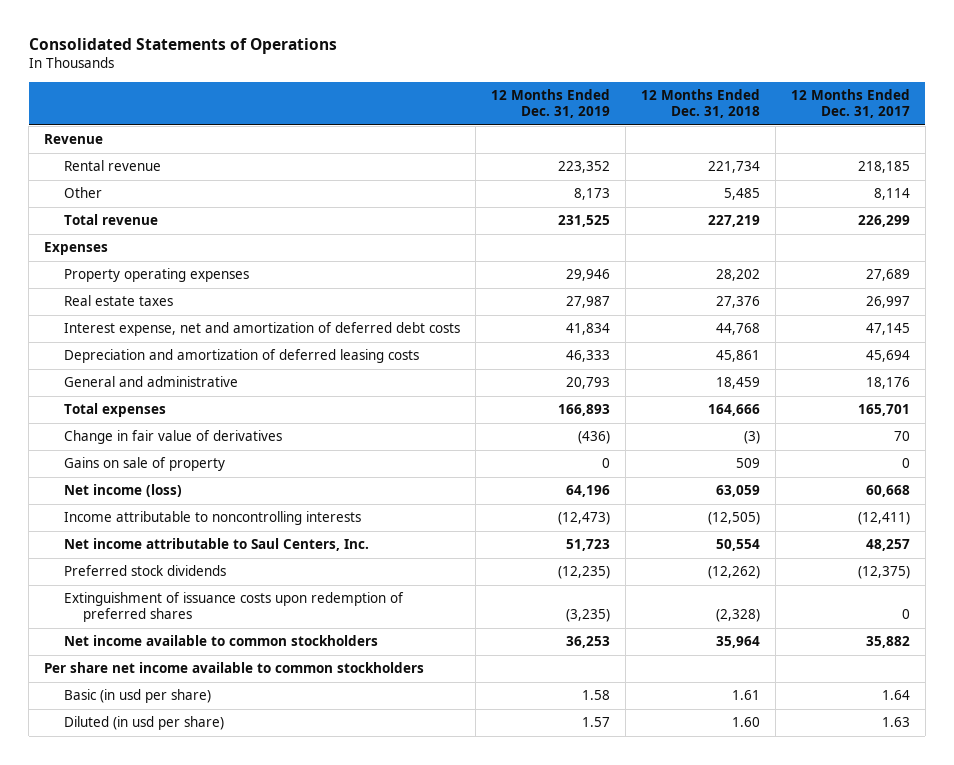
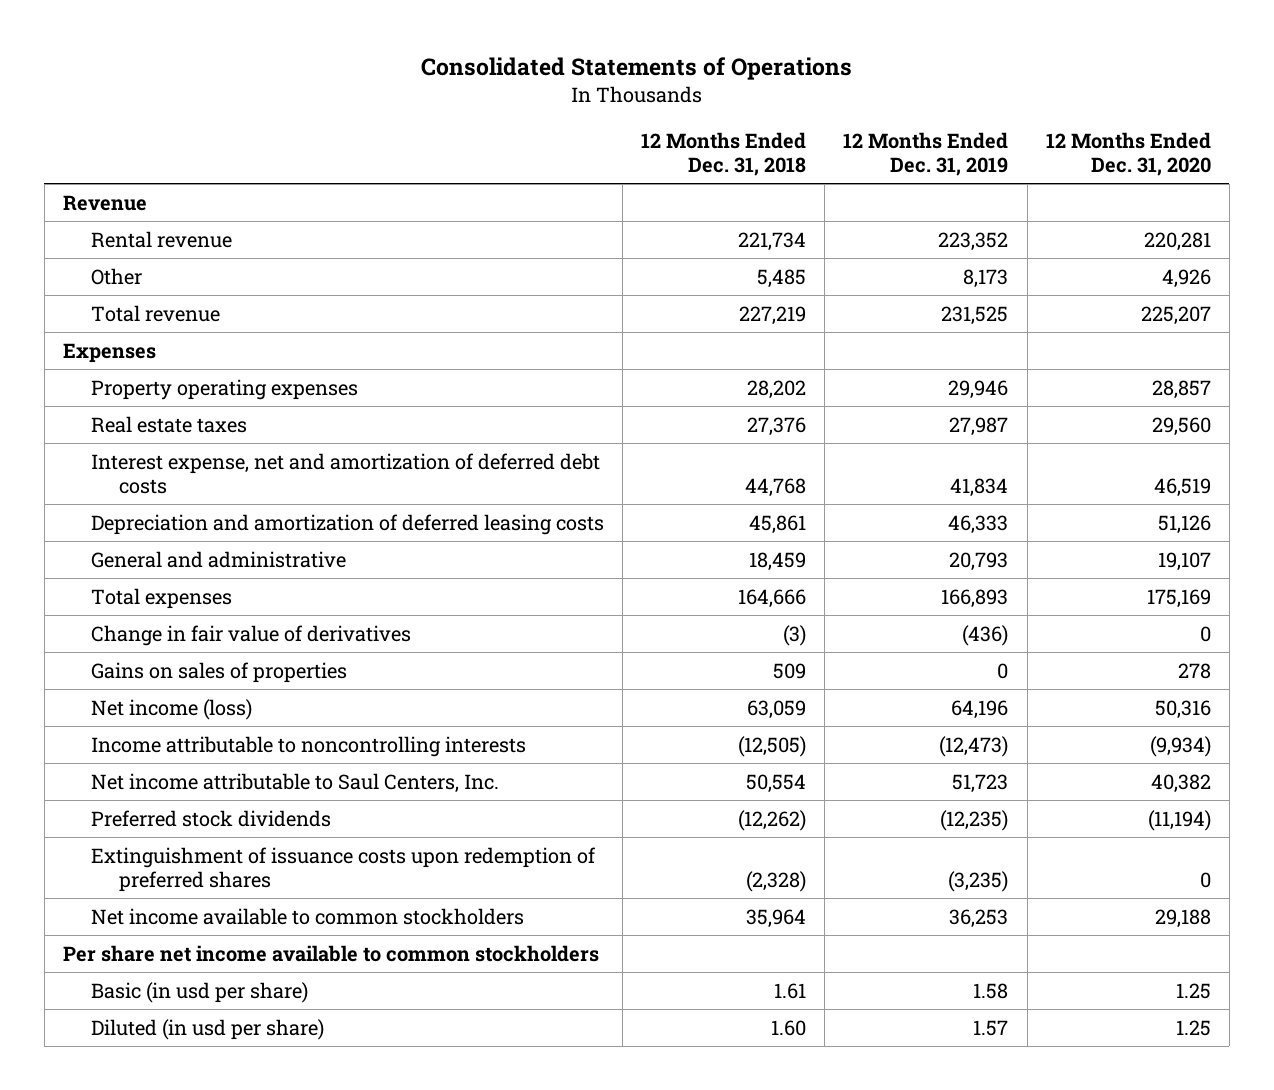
[790,89,910,119] 12 Months Ended Dec. 31, 2017 -> none
none -> [1045,131,1211,176] 12 Months Ended Dec. 31, 2020
[63,457,225,472] Gains on sale of property -> [90,661,347,683] Gains on sales of properties

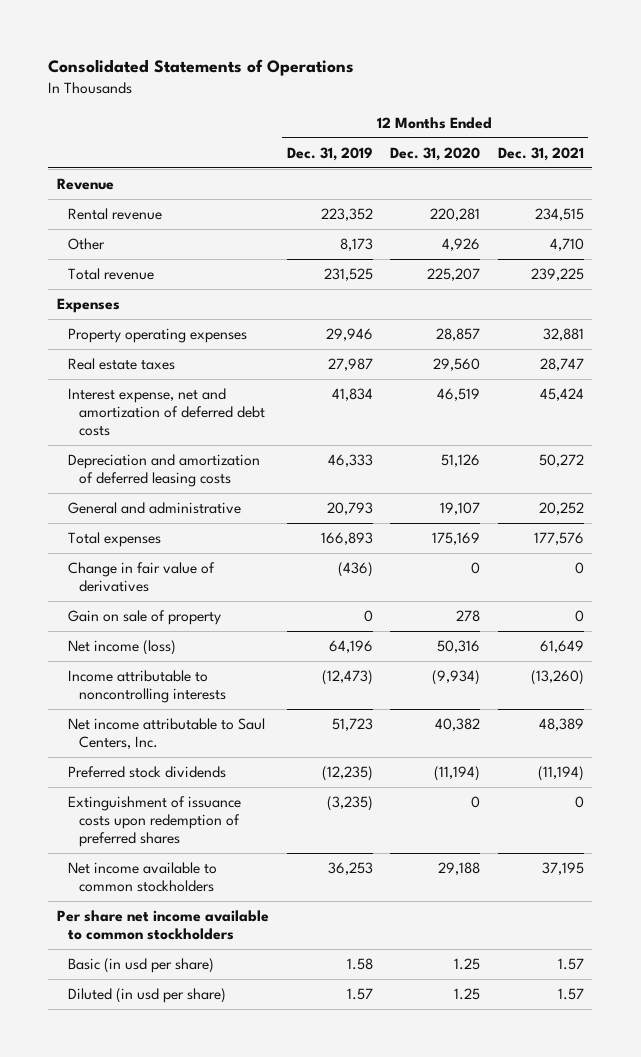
[641,131,807,176] 12 Months Ended Dec. 31, 2018 -> none
none -> [497,146,584,161] Dec. 31, 2021
[90,661,347,683] Gains on sales of properties -> [68,610,222,626] Gain on sale of property

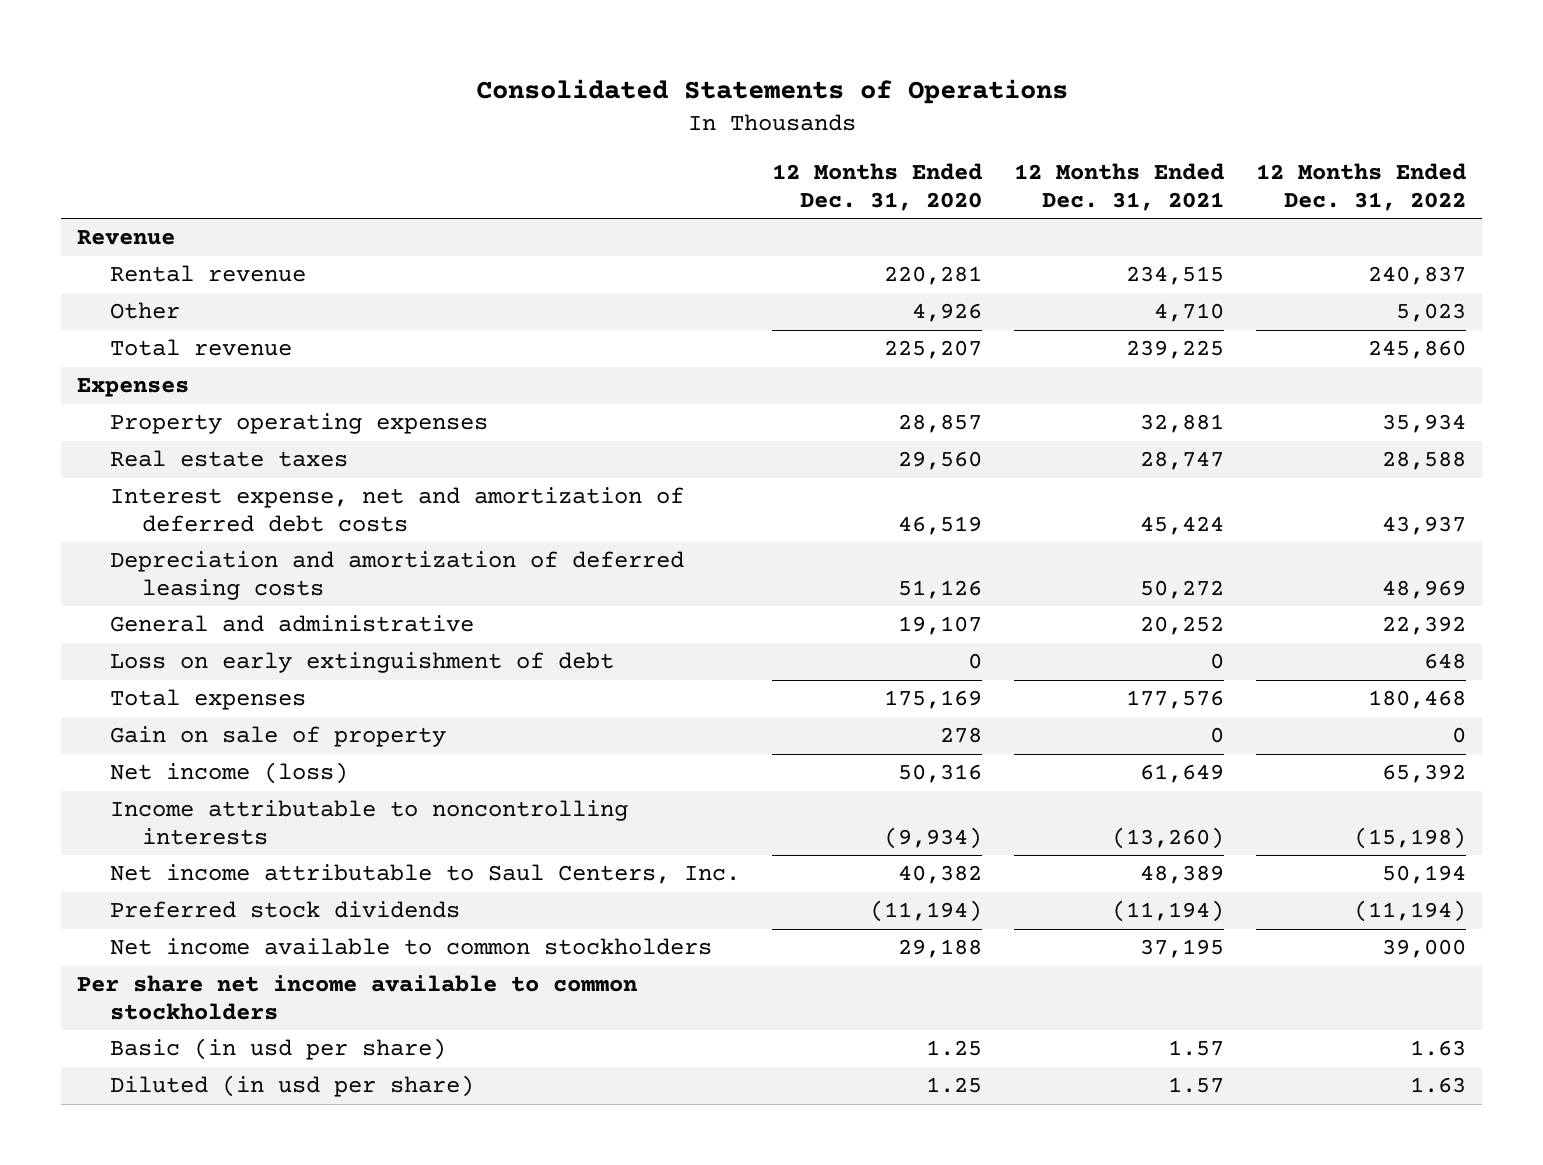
[286,146,373,161] Dec. 31, 2019 -> none
none -> [1255,163,1466,211] 12 Months Ended Dec. 31, 2022
none -> [109,652,614,674] Loss on early extinguishment of debt
[68,562,216,592] Change in fair value of derivatives -> none
[68,796,242,847] Extinguishment of issuance costs upon redemption of preferred shares -> none

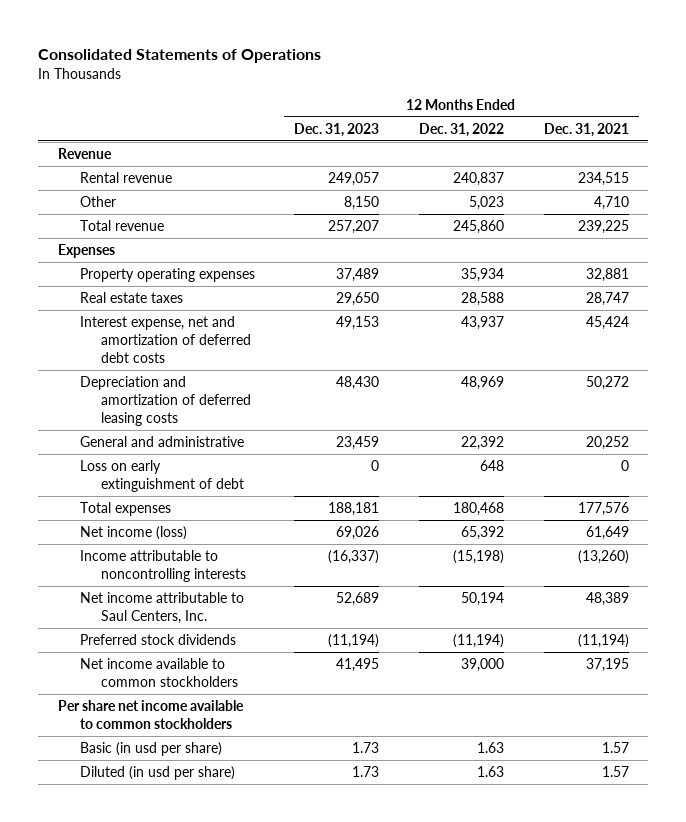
[771,163,982,211] 12 Months Ended Dec. 31, 2020 -> none
none -> [294,122,380,137] Dec. 31, 2023
[109,726,446,748] Gain on sale of property -> none

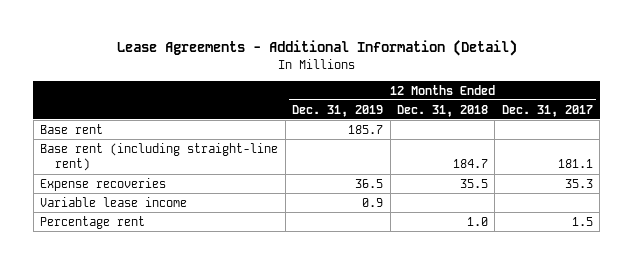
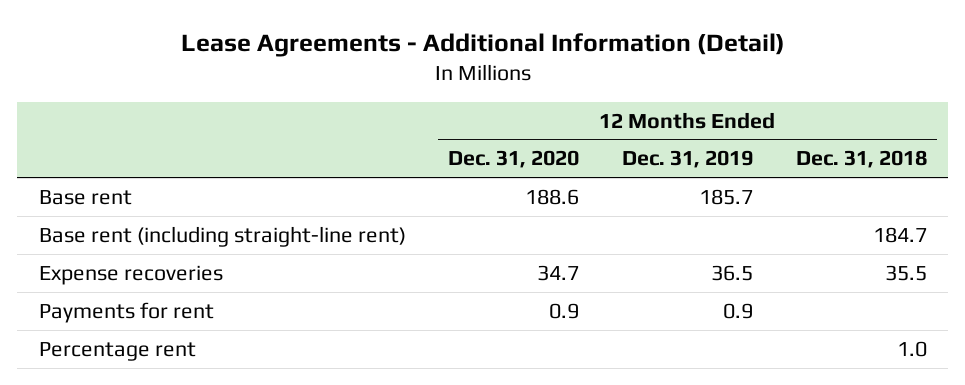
[501,104,593,117] Dec. 31, 2017 -> none
none -> [448,150,580,169] Dec. 31, 2020
[40,196,188,207] Variable lease income -> none
none -> [38,301,214,323] Payments for rent

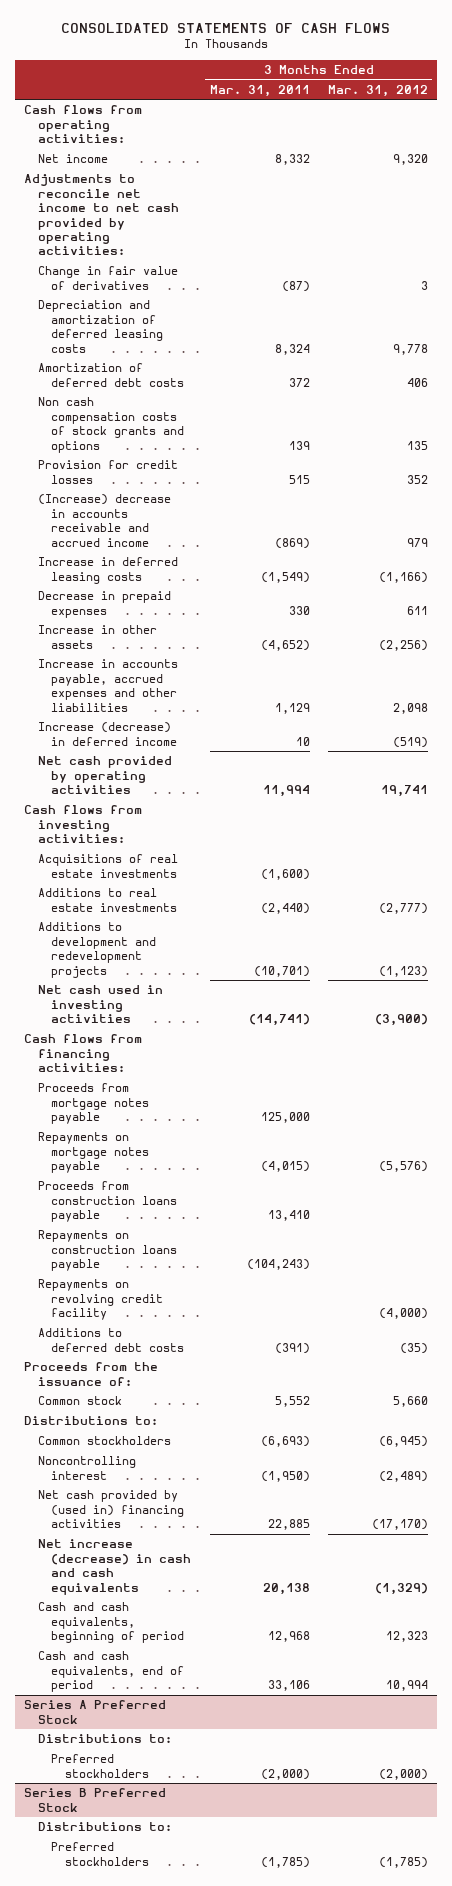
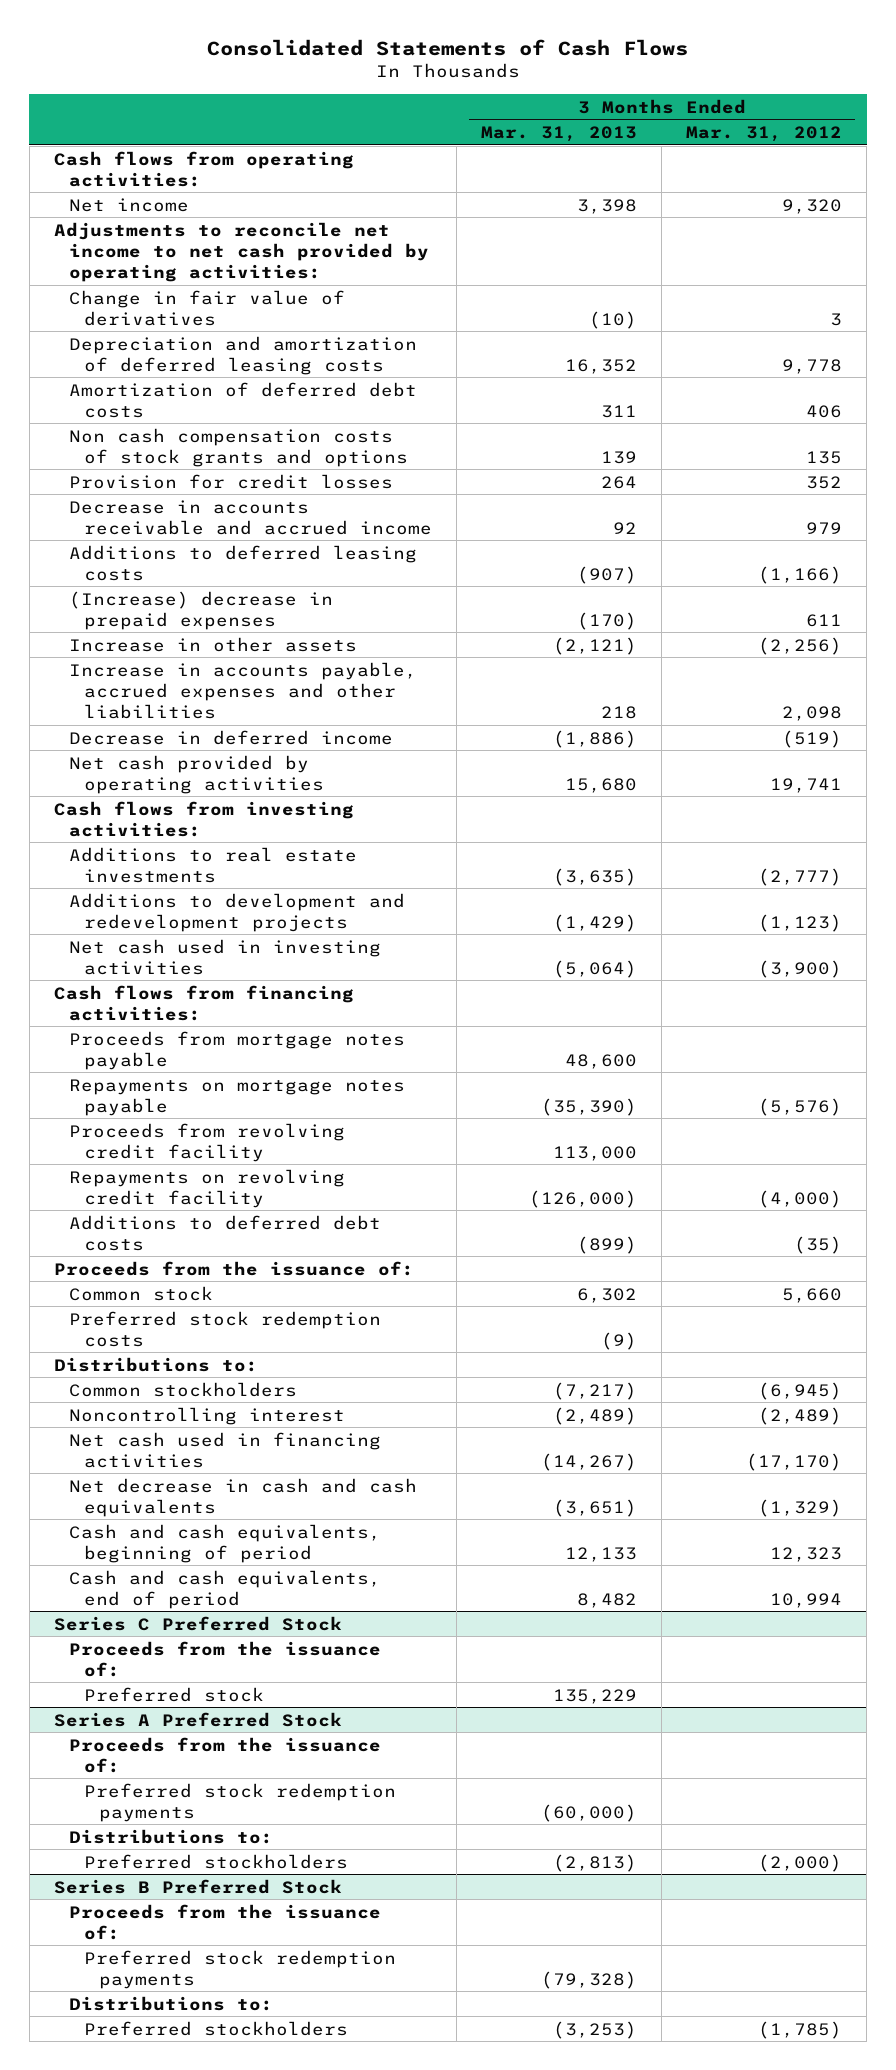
[60,22,390,33] CONSOLIDATED STATEMENTS OF CASH FLOWS -> [207,39,689,57] Consolidated Statements of Cash Flows
[209,84,310,97] Mar. 31, 2011 -> none
none -> [481,125,638,142] Mar. 31, 2013
[37,494,171,547] (Increase) decrease in accounts receivable and accrued income -> [68,499,432,535] Decrease in accounts receivable and accrued income
[37,557,178,584] Increase in deferred leasing costs -> [68,544,417,581] Additions to deferred leasing costs
[37,591,171,618] Decrease in prepaid expenses -> [68,590,333,630] (Increase) decrease in prepaid expenses
[37,722,178,746] Increase (decrease) in deferred income -> [68,729,393,745] Decrease in deferred income
[37,854,178,878] Acquisitions of real estate investments -> none
[37,1181,178,1223] Proceeds from construction loans payable -> none
[37,1230,178,1272] Repayments on construction loans payable -> none
none -> [68,1122,345,1162] Proceeds from revolving credit facility
none -> [68,1310,381,1347] Preferred stock redemption costs
[37,1490,185,1529] Net cash provided by (used in) financing activities -> [68,1431,381,1468] Net cash used in financing activities
[37,1539,192,1595] Net increase (decrease) in cash and cash equivalents -> [68,1477,417,1517] Net decrease in cash and cash equivalents
none -> [53,1615,342,1631] Series C Preferred Stock
none -> [68,1640,381,1677] Proceeds from the issuance of:
none -> [83,1686,264,1702] Preferred stock
none -> [68,1736,381,1773] Proceeds from the issuance of:
none -> [83,1782,396,1822] Preferred stock redemption payments
none -> [68,1903,381,1940] Proceeds from the issuance of:
none -> [83,1949,396,1989] Preferred stock redemption payments

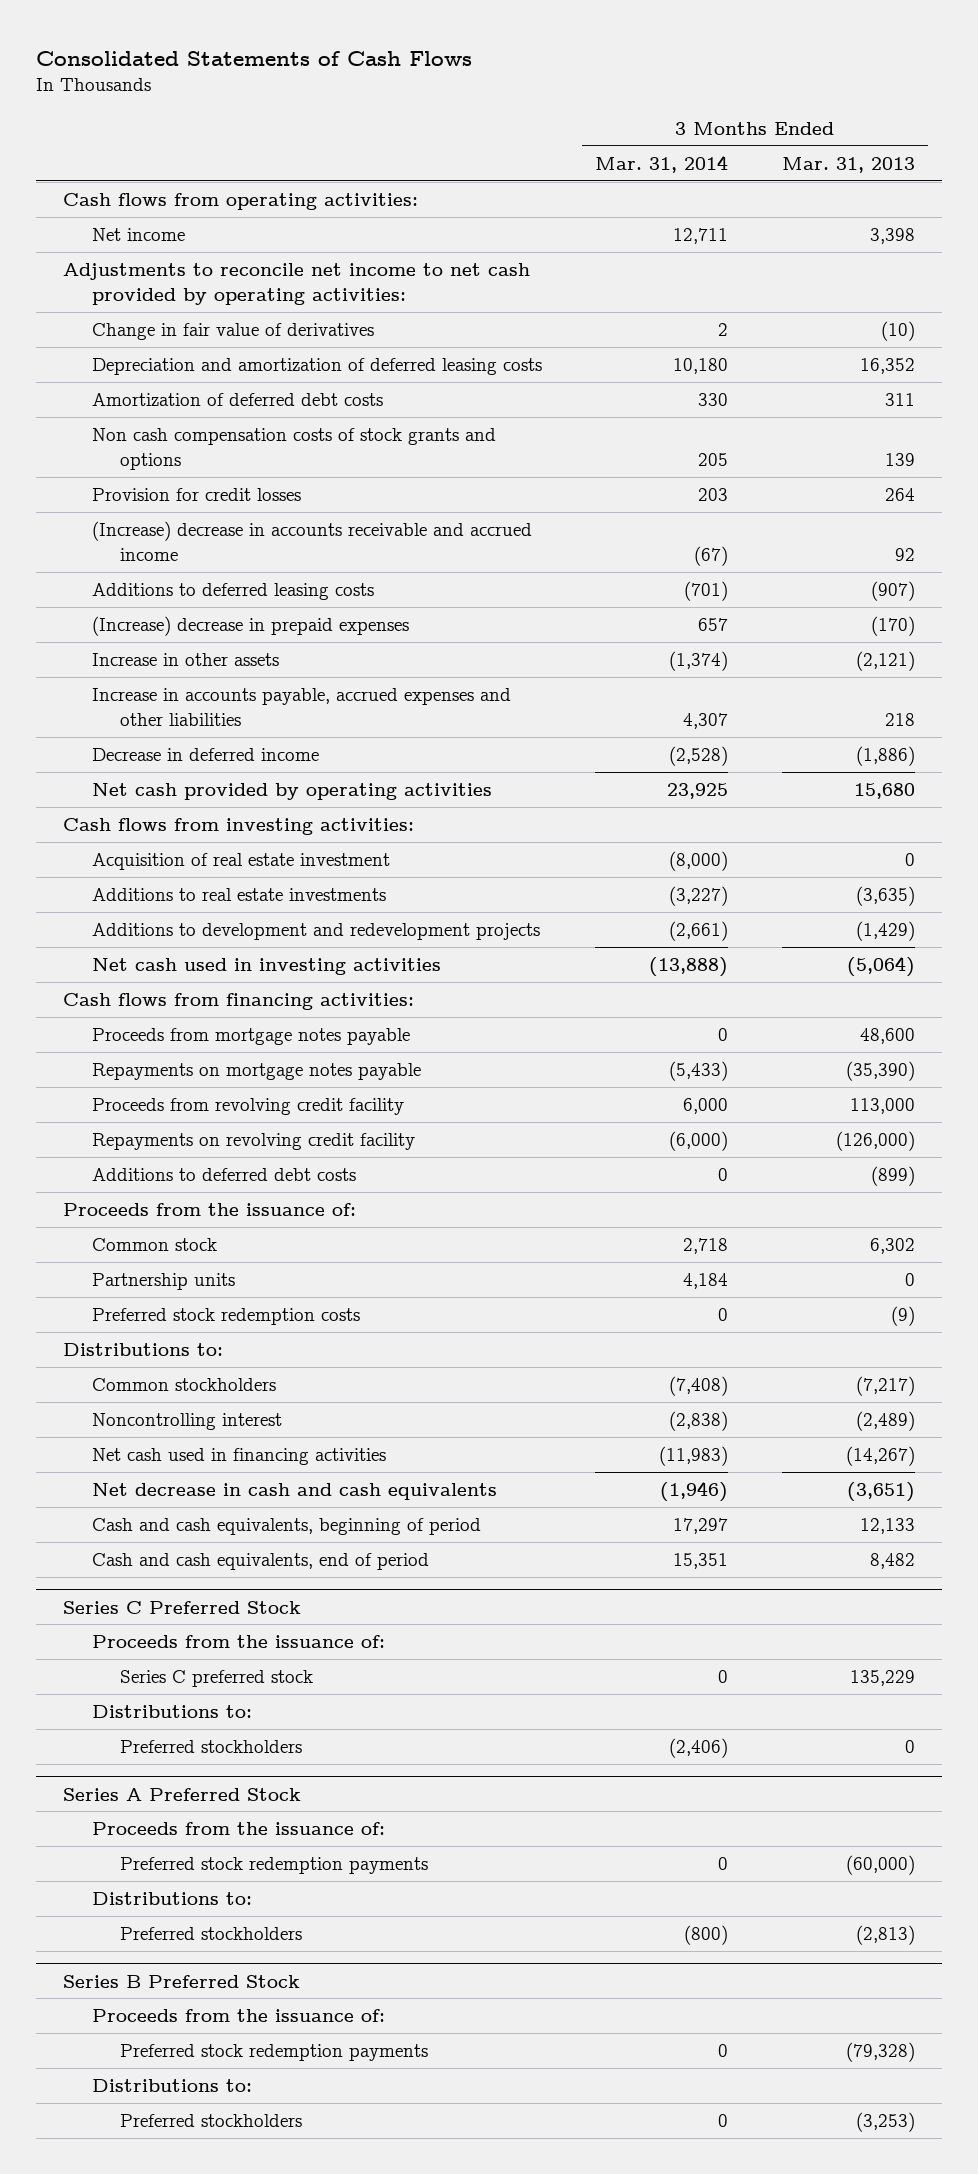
[686,125,843,142] Mar. 31, 2012 -> none
none -> [595,154,729,173] Mar. 31, 2014
[68,499,432,535] Decrease in accounts receivable and accrued income -> [91,521,532,561] (Increase) decrease in accounts receivable and accrued income
none -> [91,853,390,871] Acquisition of real estate investment
none -> [91,1273,235,1291] Partnership units
[83,1686,264,1702] Preferred stock -> [120,1670,314,1688] Series C preferred stock
none -> [91,1705,252,1719] Distributions to:
none -> [120,1740,303,1754] Preferred stockholders

